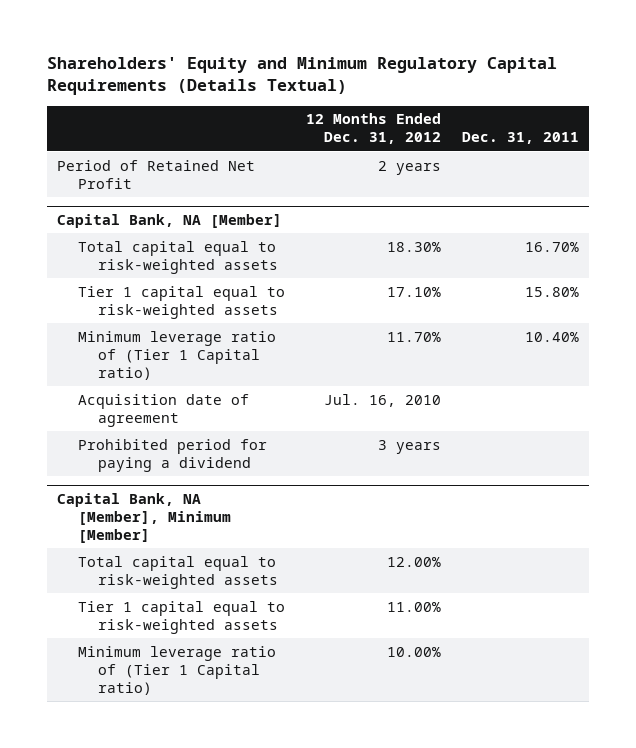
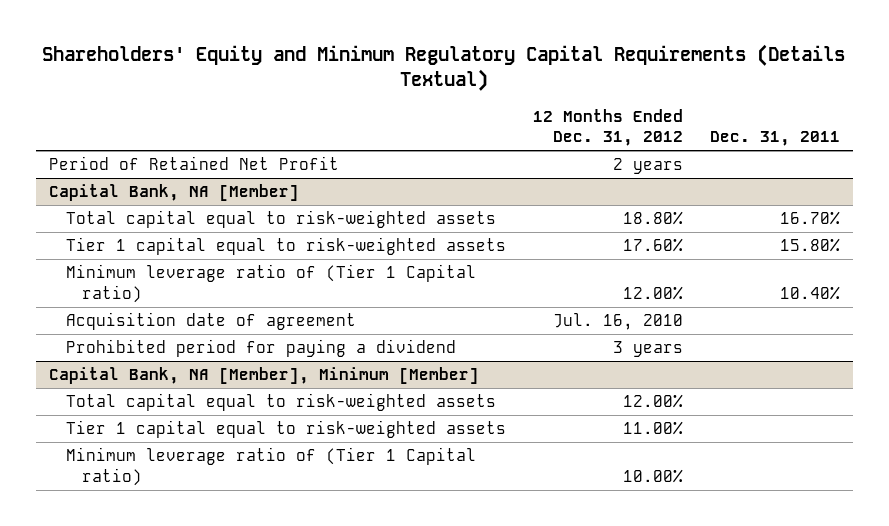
[386,241,441,252] 18.30% -> [622,211,683,226] 18.80%
[386,286,441,297] 17.10% -> [622,238,683,253] 17.60%
[386,331,441,342] 11.70% -> [622,285,683,300] 12.00%

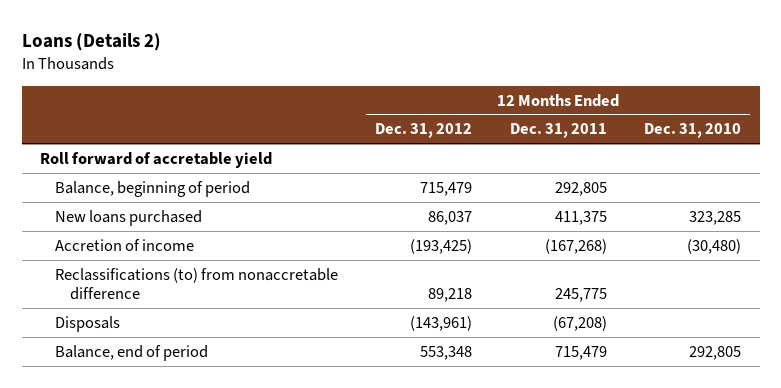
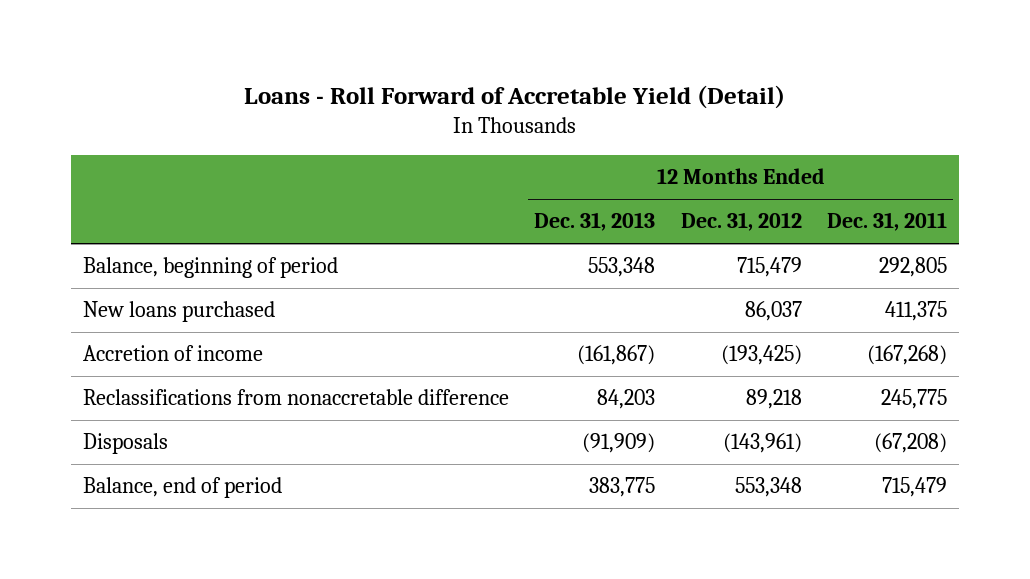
[21,33,161,52] Loans (Details 2) -> [244,85,786,110] Loans - Roll Forward of Accretable Yield (Detail)
[644,123,742,139] Dec. 31, 2010 -> none
none -> [534,212,656,232] Dec. 31, 2013
[40,151,273,168] Roll forward of accretable yield -> none
[54,267,338,300] Reclassifications (to) from nonaccretable difference -> [83,389,510,406] Reclassifications from nonaccretable difference

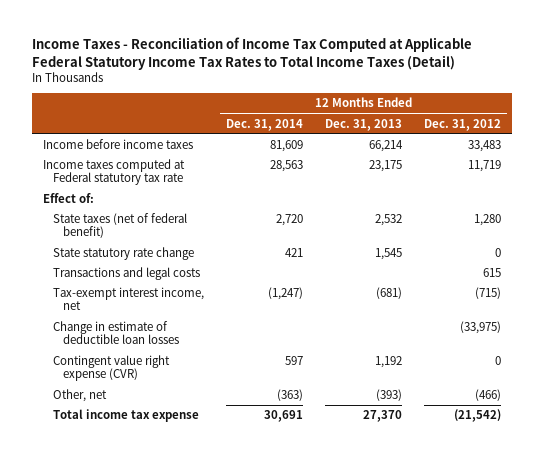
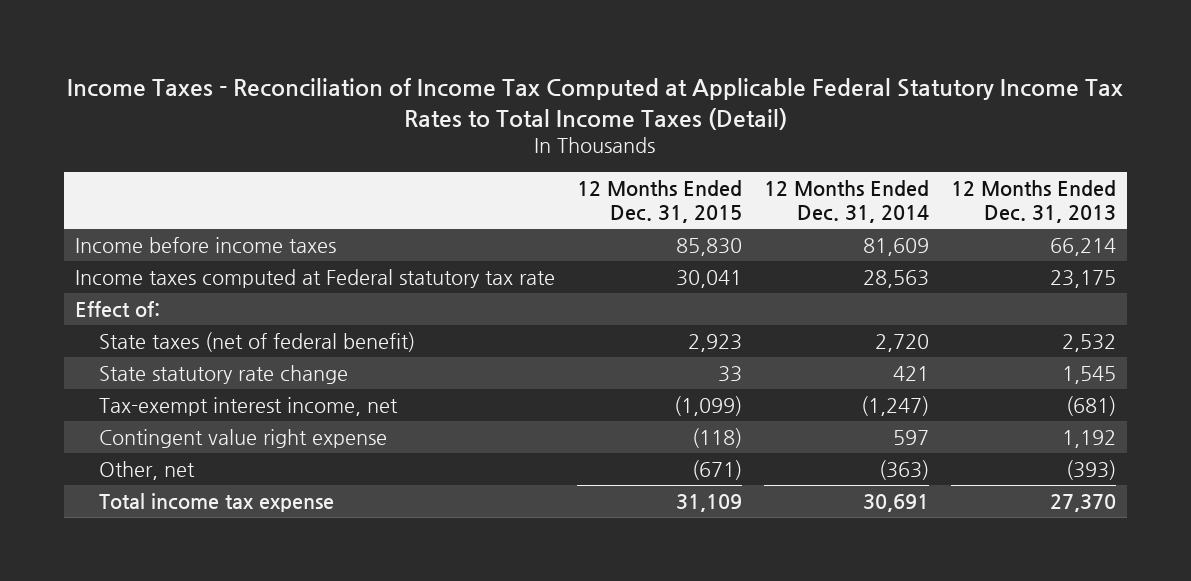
[424,118,502,131] Dec. 31, 2012 -> none
none -> [576,180,742,224] 12 Months Ended Dec. 31, 2015
[52,267,200,281] Transactions and legal costs -> none
[52,321,180,345] Change in estimate of deductible loan losses -> none
[52,355,170,382] Contingent value right expense (CVR) -> [99,428,388,448] Contingent value right expense

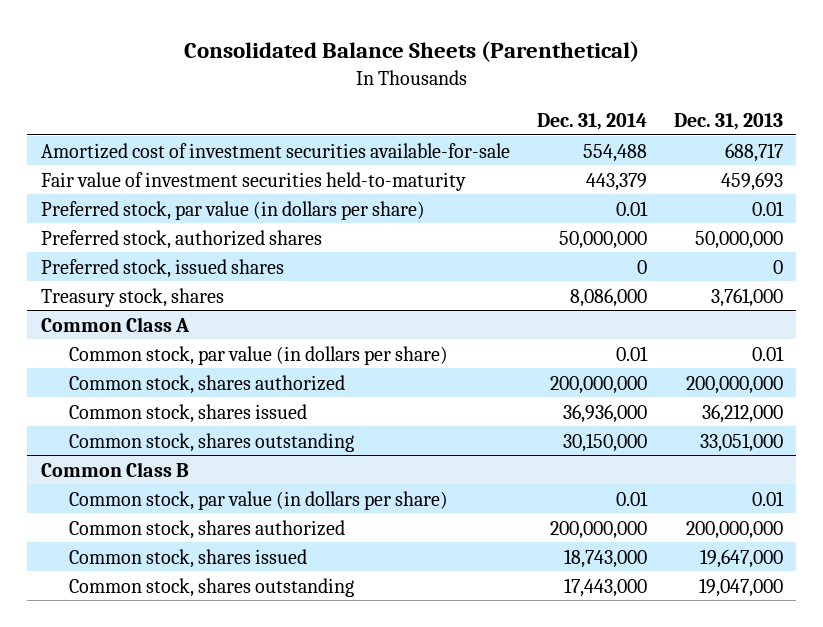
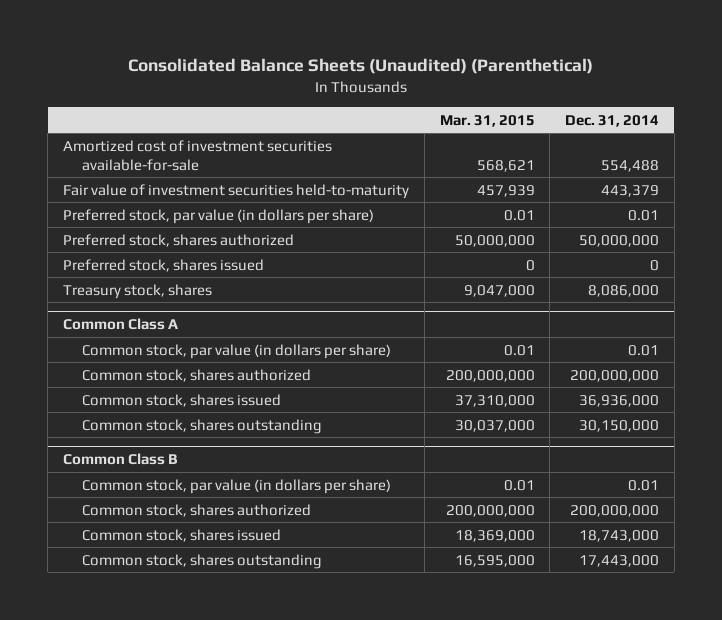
[183,41,639,63] Consolidated Balance Sheets (Parenthetical) -> [128,58,594,75] Consolidated Balance Sheets (Unaudited) (Parenthetical)
[673,112,783,130] Dec. 31, 2013 -> none
none -> [439,114,535,127] Mar. 31, 2015
[40,229,322,249] Preferred stock, authorized shares -> [62,233,294,247] Preferred stock, shares authorized
[40,258,284,278] Preferred stock, issued shares -> [62,258,264,272] Preferred stock, shares issued

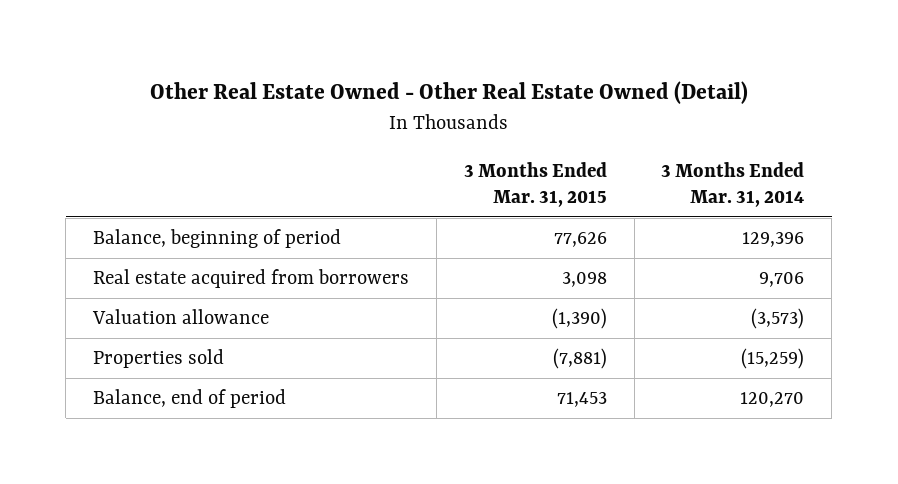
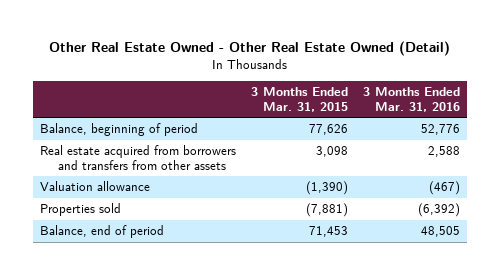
[661,161,805,207] 3 Months Ended Mar. 31, 2014 -> none
none -> [362,87,460,112] 3 Months Ended Mar. 31, 2016
[93,269,410,289] Real estate acquired from borrowers -> [40,145,237,170] Real estate acquired from borrowers and transfers from other assets

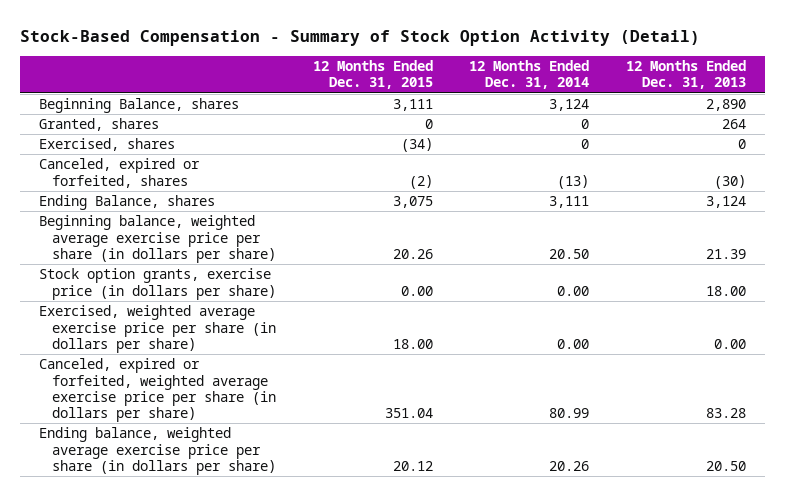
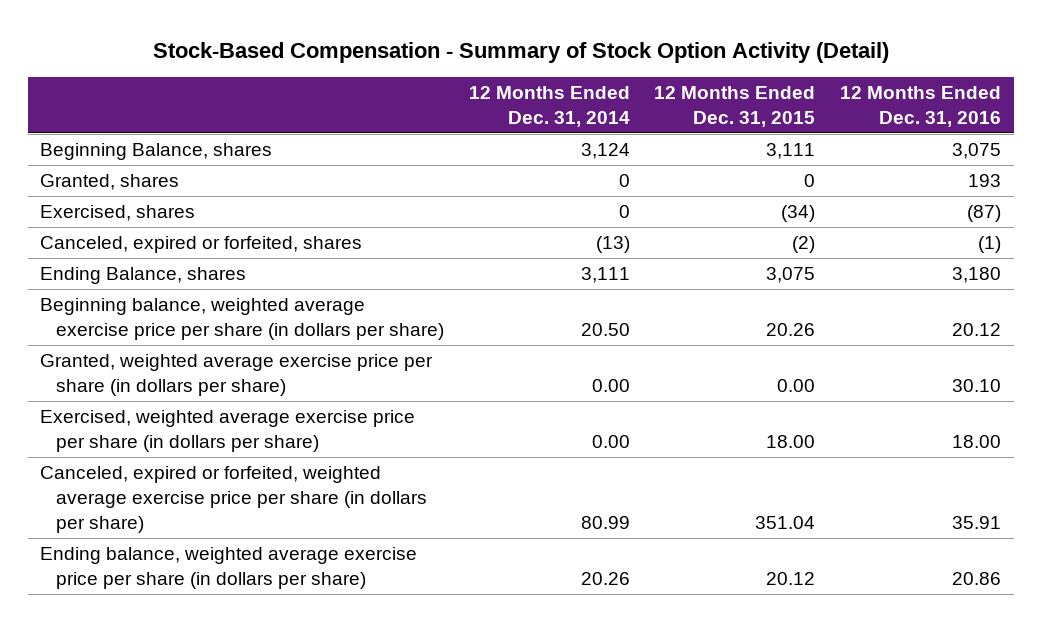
[626,60,747,90] 12 Months Ended Dec. 31, 2013 -> none
none -> [840,86,1002,127] 12 Months Ended Dec. 31, 2016
[38,268,276,300] Stock option grants, exercise price (in dollars per share) -> [40,354,434,397] Granted, weighted average exercise price per share (in dollars per share)

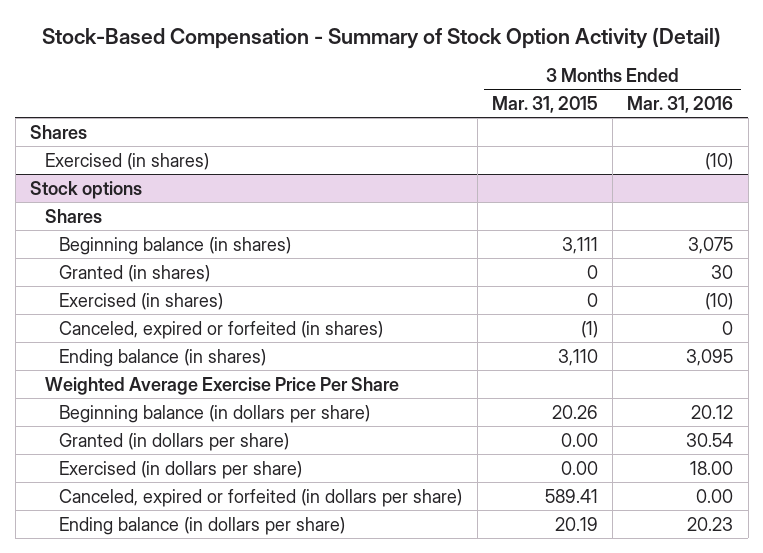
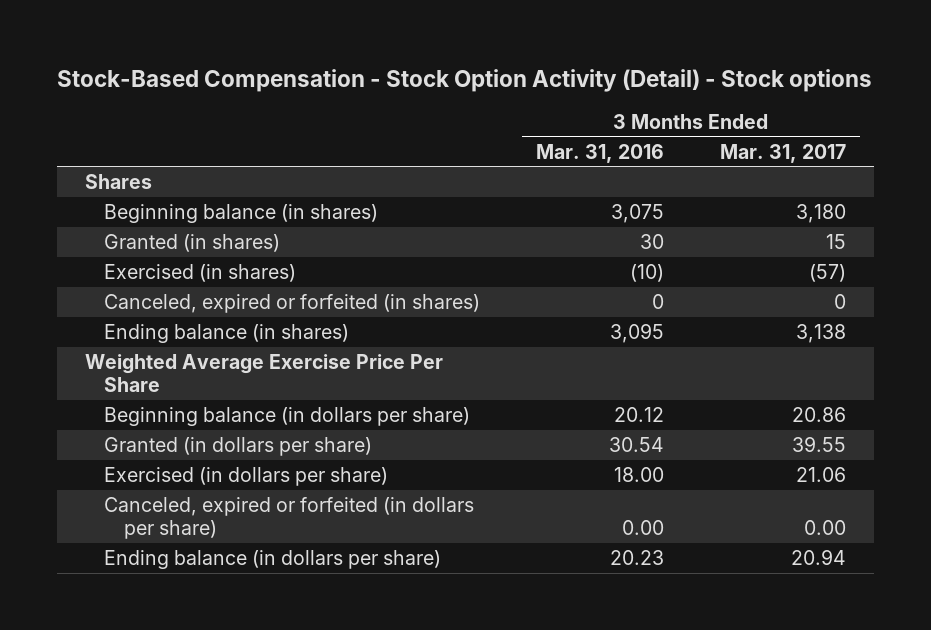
[41,26,721,49] Stock-Based Compensation - Summary of Stock Option Activity (Detail) -> [56,69,872,93] Stock-Based Compensation - Stock Option Activity (Detail) - Stock options
[491,95,598,113] Mar. 31, 2015 -> none
none -> [719,143,846,163] Mar. 31, 2017
[44,152,209,170] Exercised (in shares) -> none
[30,180,143,199] Stock options -> none
[44,208,102,223] Shares -> none

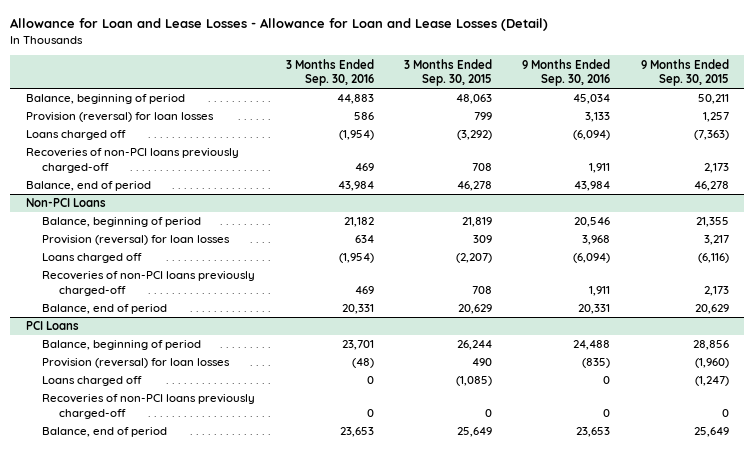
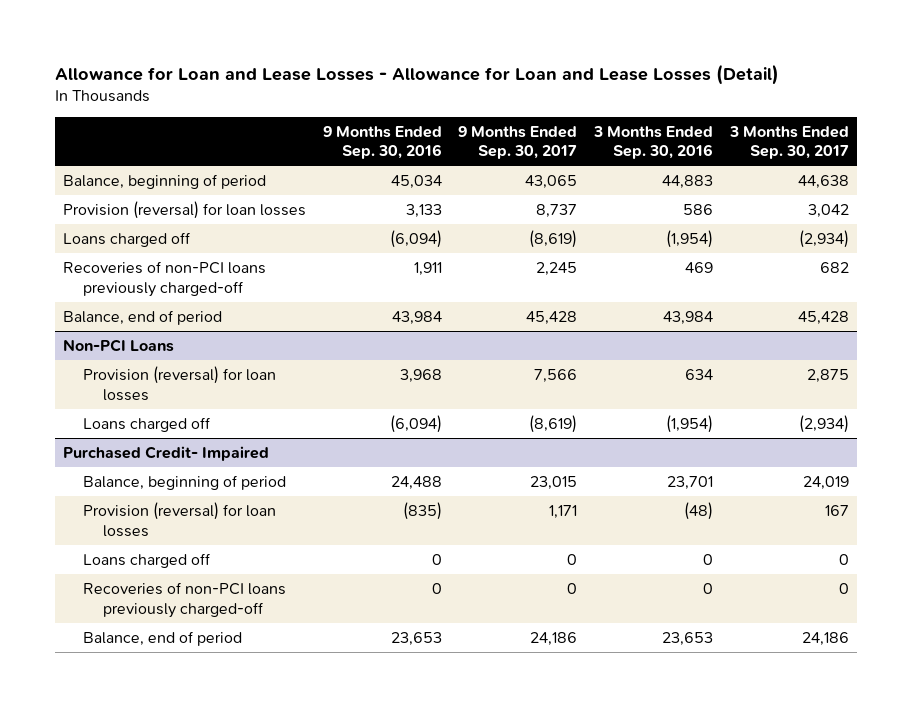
[404,58,493,87] 3 Months Ended Sep. 30, 2015 -> none
[640,58,729,87] 9 Months Ended Sep. 30, 2015 -> none
none -> [458,125,578,160] 9 Months Ended Sep. 30, 2017
none -> [728,125,849,160] 3 Months Ended Sep. 30, 2017
[42,217,202,228] Balance, beginning of period -> none
[42,271,256,297] Recoveries of non-PCI loans previously charged-off -> none
[42,304,168,315] Balance, end of period -> none
[25,321,79,331] PCI Loans -> [63,445,270,461] Purchased Credit- Impaired

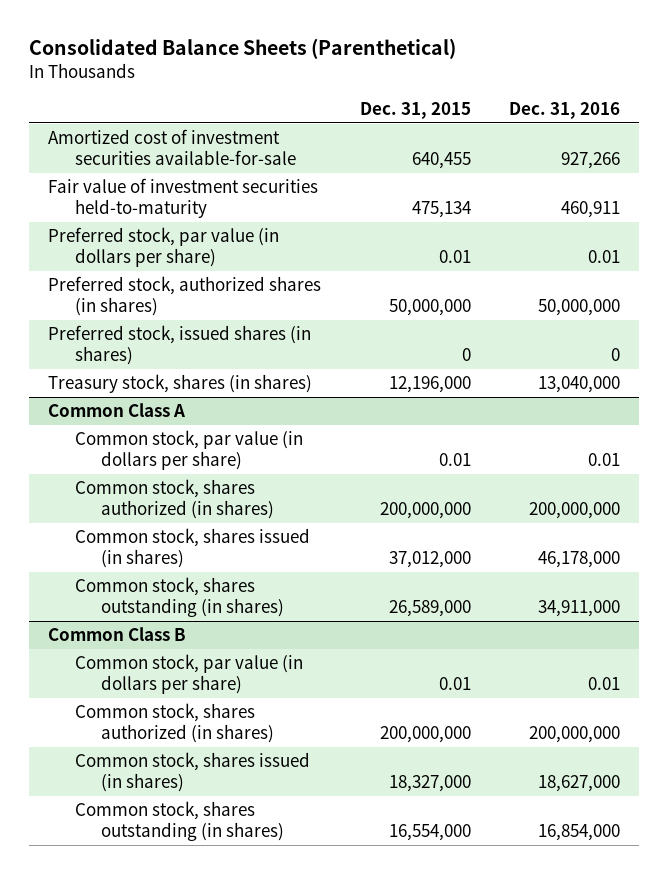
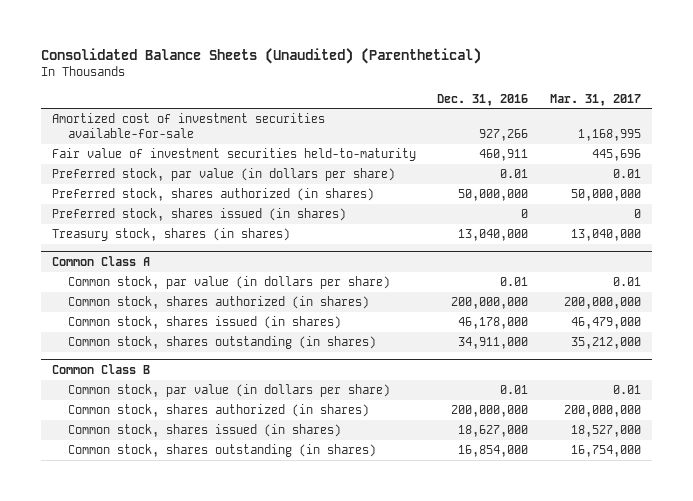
[29,38,457,60] Consolidated Balance Sheets (Parenthetical) -> [40,47,481,64] Consolidated Balance Sheets (Unaudited) (Parenthetical)
[359,102,471,120] Dec. 31, 2015 -> none
none -> [550,93,642,106] Mar. 31, 2017
[48,276,322,316] Preferred stock, authorized shares (in shares) -> [51,188,374,202] Preferred stock, shares authorized (in shares)
[48,325,312,365] Preferred stock, issued shares (in shares) -> [51,208,346,222] Preferred stock, shares issued (in shares)

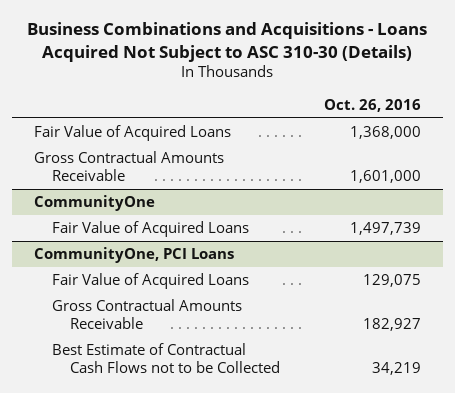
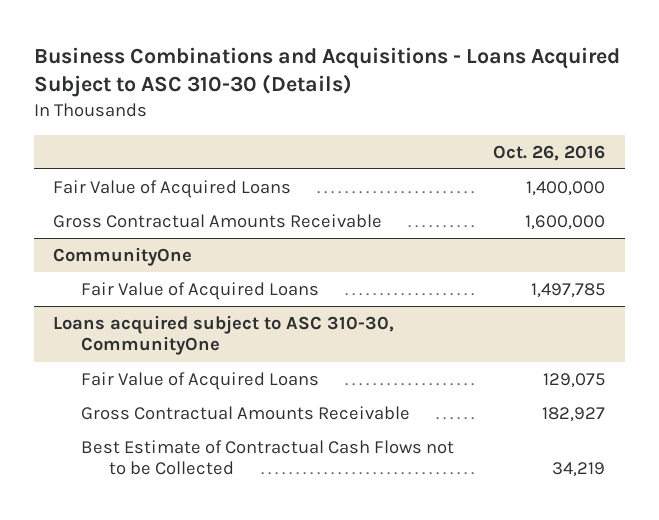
[27,21,428,62] Business Combinations and Acquisitions - Loans Acquired Not Subject to ASC 310-30 (Details) -> [33,46,620,98] Business Combinations and Acquisitions - Loans Acquired Subject to ASC 310-30 (Details)
[349,126,421,140] 1,368,000 -> [526,180,606,196] 1,400,000
[349,170,421,184] 1,601,000 -> [525,214,606,230] 1,600,000
[33,247,234,264] CommunityOne, PCI Loans -> none
[349,222,421,236] 1,497,739 -> [531,282,606,298] 1,497,785
none -> [53,314,395,356] Loans acquired subject to ASC 310-30, CommunityOne

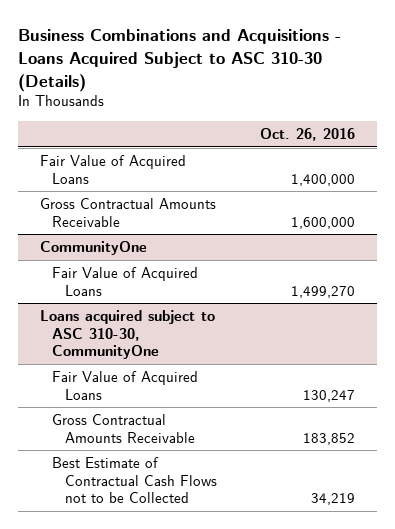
[531,282,606,298] 1,497,785 -> [291,285,356,298] 1,499,270
[543,372,606,388] 129,075 -> [303,389,356,402] 130,247
[542,406,606,422] 182,927 -> [303,432,356,445] 183,852

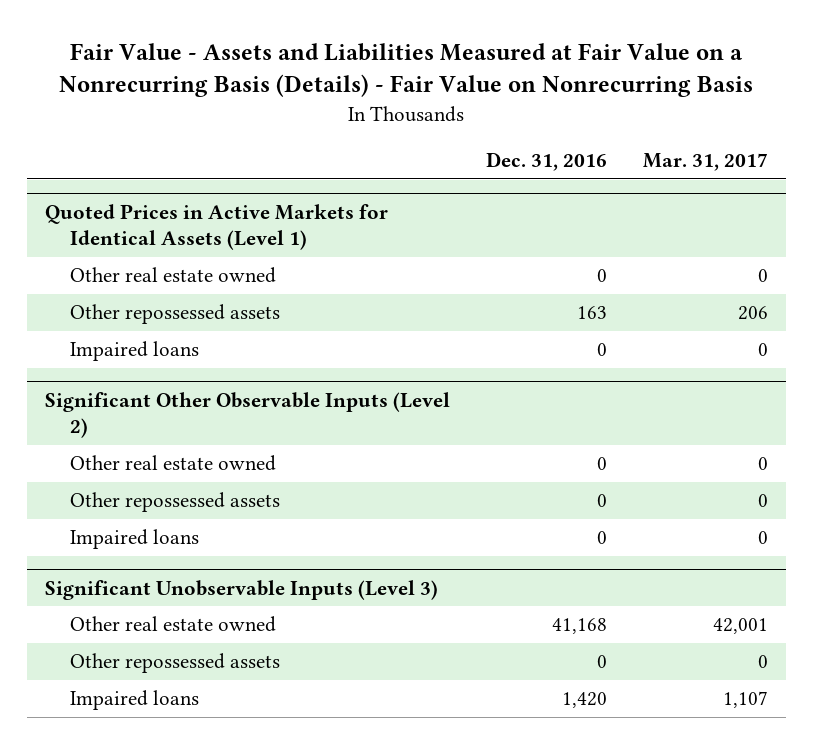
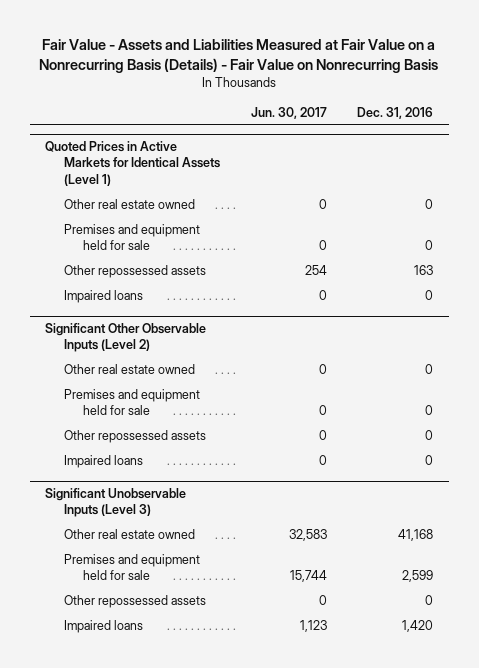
[642,153,768,172] Mar. 31, 2017 -> none
none -> [250,106,327,119] Jun. 30, 2017
none -> [64,224,201,251] Premises and equipment held for sale
none -> [64,389,201,416] Premises and equipment held for sale
none -> [64,554,201,581] Premises and equipment held for sale

